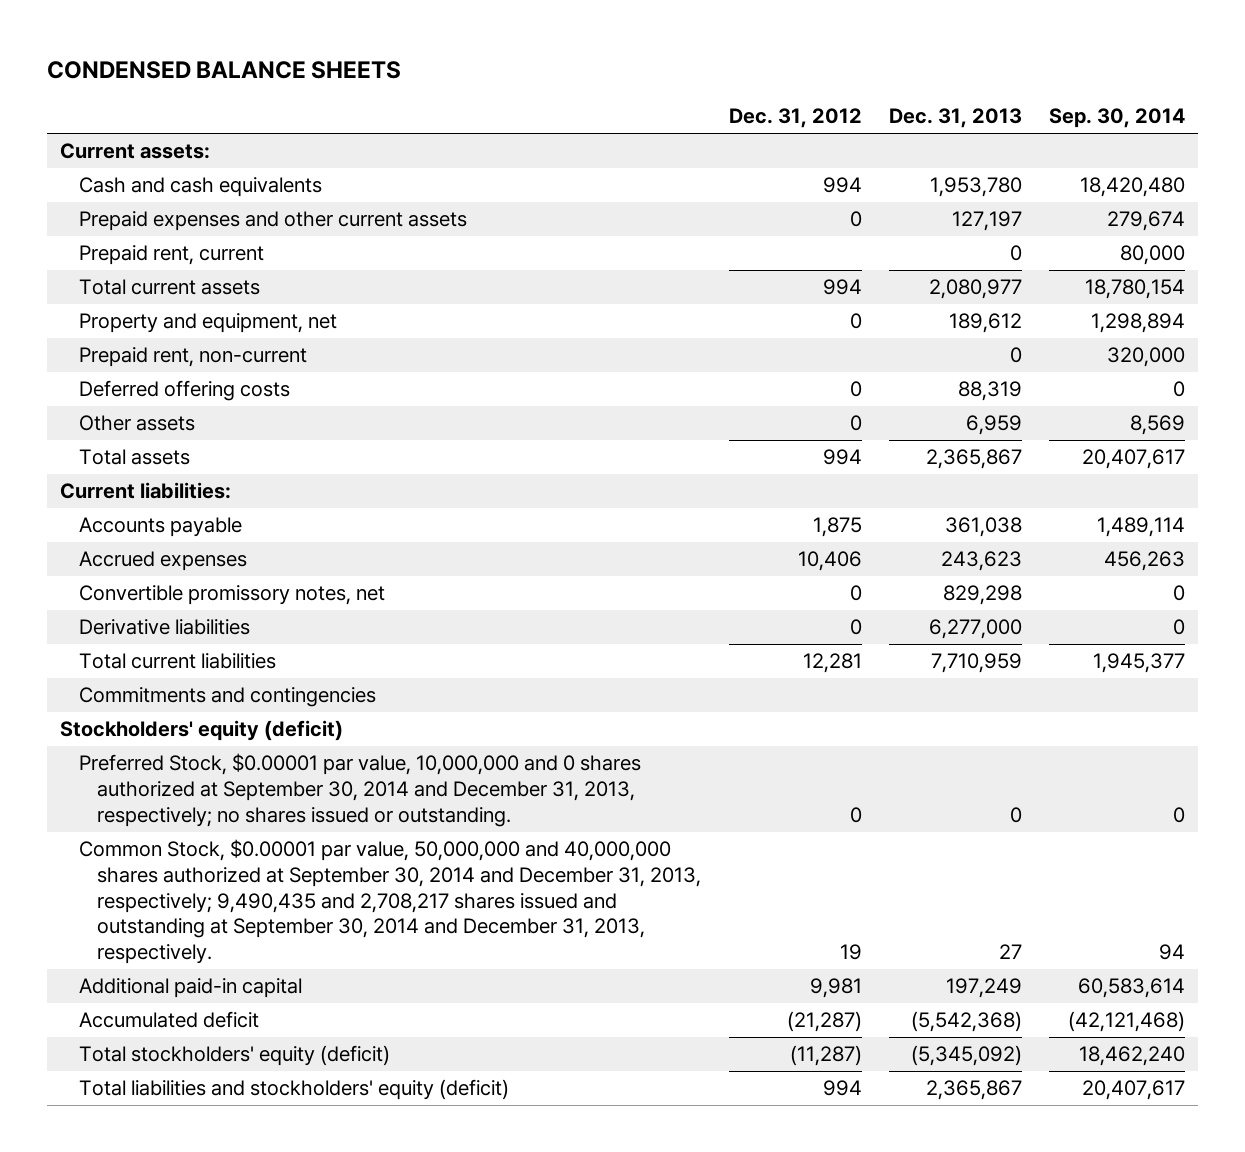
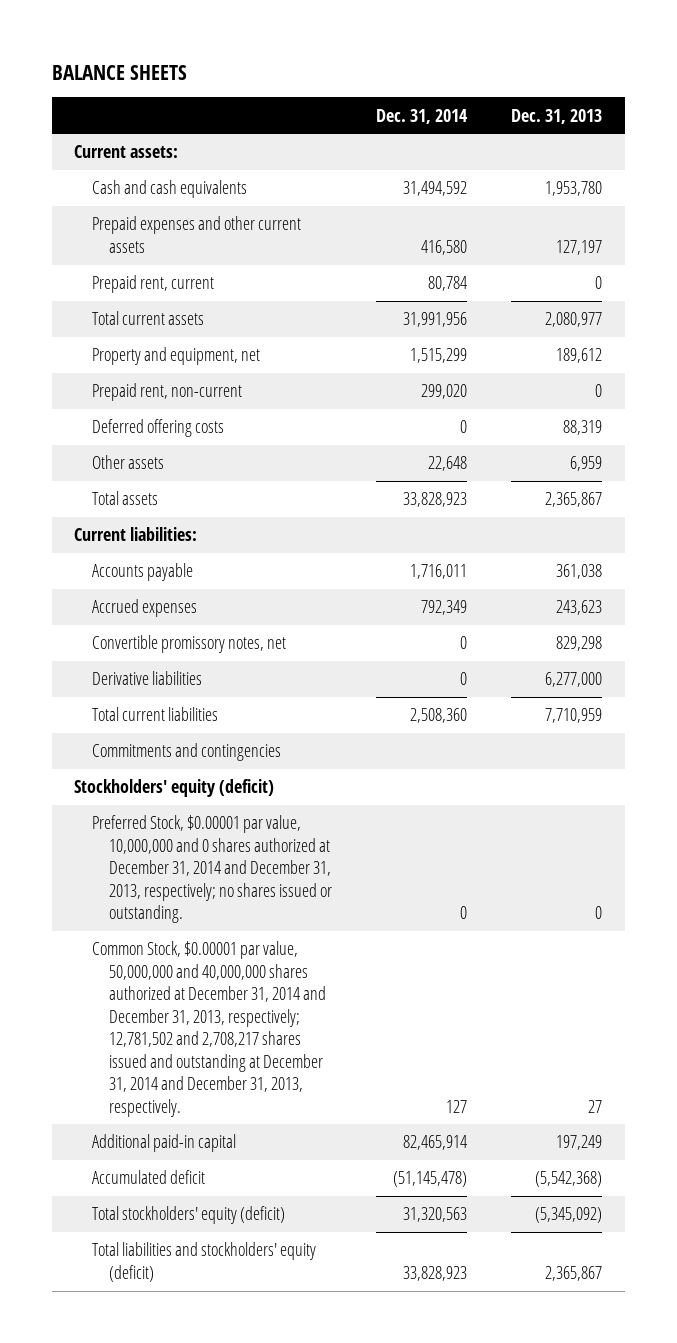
[46,61,401,80] CONDENSED BALANCE SHEETS -> [52,64,188,80] BALANCE SHEETS
[728,108,862,129] Dec. 31, 2012 -> none
[1048,108,1185,129] Sep. 30, 2014 -> none
none -> [376,108,469,124] Dec. 31, 2014
[78,753,641,827] Preferred Stock, $0.00001 par value, 10,000,000 and 0 shares authorized at September 30, 2014 and December 31, 2013, respectively; no shares issued or outstanding. -> [91,815,332,924] Preferred Stock, $0.00001 par value, 10,000,000 and 0 shares authorized at December 31, 2014 and December 31, 2013, respectively; no shares issued or outstanding.
[78,839,702,964] Common Stock, $0.00001 par value, 50,000,000 and 40,000,000 shares authorized at September 30, 2014 and December 31, 2013, respectively; 9,490,435 and 2,708,217 shares issued and outstanding at September 30, 2014 and December 31, 2013, respectively. -> [91,941,326,1117] Common Stock, $0.00001 par value, 50,000,000 and 40,000,000 shares authorized at December 31, 2014 and December 31, 2013, respectively; 12,781,502 and 2,708,217 shares issued and outstanding at December 31, 2014 and December 31, 2013, respectively.

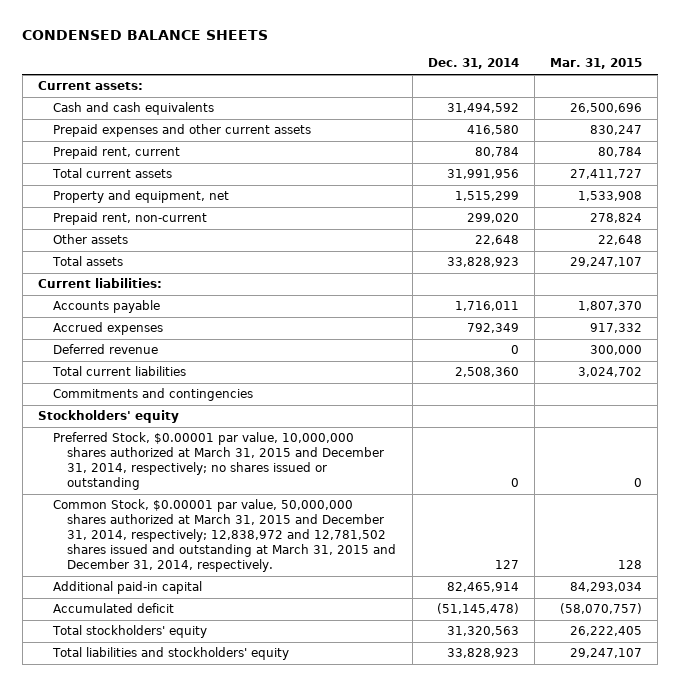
[52,64,188,80] BALANCE SHEETS -> [22,30,269,41] CONDENSED BALANCE SHEETS
[511,108,603,124] Dec. 31, 2013 -> none
none -> [550,58,643,70] Mar. 31, 2015
[91,419,224,438] Deferred offering costs -> none
[91,635,286,654] Convertible promissory notes, net -> none
[91,671,202,686] Derivative liabilities -> none
none -> [52,344,158,355] Deferred revenue
[74,779,275,798] Stockholders' equity (deficit) -> [37,410,179,424] Stockholders' equity
[91,815,332,924] Preferred Stock, $0.00001 par value, 10,000,000 and 0 shares authorized at December 31, 2014 and December 31, 2013, respectively; no shares issued or outstanding. -> [52,432,385,491] Preferred Stock, $0.00001 par value, 10,000,000 shares authorized at March 31, 2015 and December 31, 2014, respectively; no shares issued or outstanding
[91,941,326,1117] Common Stock, $0.00001 par value, 50,000,000 and 40,000,000 shares authorized at December 31, 2014 and December 31, 2013, respectively; 12,781,502 and 2,708,217 shares issued and outstanding at December 31, 2014 and December 31, 2013, respectively. -> [52,499,397,573] Common Stock, $0.00001 par value, 50,000,000 shares authorized at March 31, 2015 and December 31, 2014, respectively; 12,838,972 and 12,781,502 shares issued and outstanding at March 31, 2015 and December 31, 2014, respectively.
[91,1206,285,1225] Total stockholders' equity (deficit) -> [51,625,207,639] Total stockholders' equity
[91,1242,316,1282] Total liabilities and stockholders' equity (deficit) -> [51,647,289,661] Total liabilities and stockholders' equity

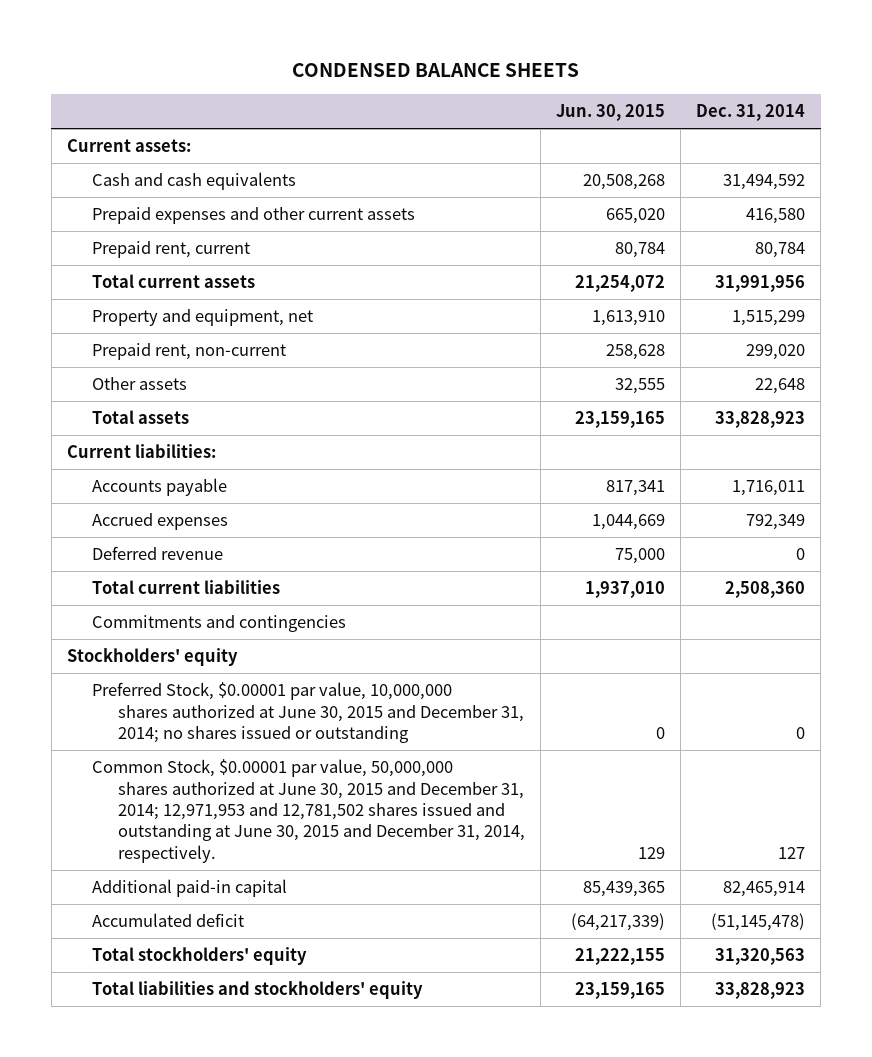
[550,58,643,70] Mar. 31, 2015 -> none
none -> [555,104,665,122] Jun. 30, 2015
[52,432,385,491] Preferred Stock, $0.00001 par value, 10,000,000 shares authorized at March 31, 2015 and December 31, 2014, respectively; no shares issued or outstanding -> [92,682,524,743] Preferred Stock, $0.00001 par value, 10,000,000 shares authorized at June 30, 2015 and December 31, 2014; no shares issued or outstanding
[52,499,397,573] Common Stock, $0.00001 par value, 50,000,000 shares authorized at March 31, 2015 and December 31, 2014, respectively; 12,838,972 and 12,781,502 shares issued and outstanding at March 31, 2015 and December 31, 2014, respectively. -> [92,759,525,863] Common Stock, $0.00001 par value, 50,000,000 shares authorized at June 30, 2015 and December 31, 2014; 12,971,953 and 12,781,502 shares issued and outstanding at June 30, 2015 and December 31, 2014, respectively.

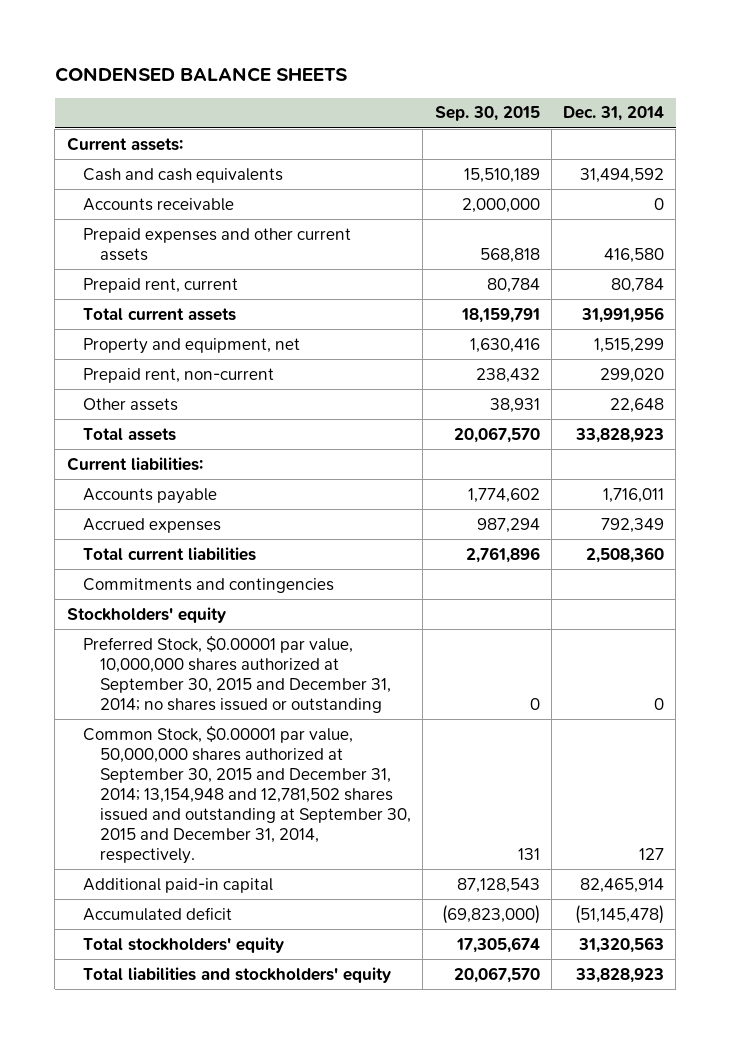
[555,104,665,122] Jun. 30, 2015 -> none
none -> [434,106,540,122] Sep. 30, 2015
none -> [83,197,235,211] Accounts receivable
[92,546,224,561] Deferred revenue -> none
[92,682,524,743] Preferred Stock, $0.00001 par value, 10,000,000 shares authorized at June 30, 2015 and December 31, 2014; no shares issued or outstanding -> [83,635,392,713] Preferred Stock, $0.00001 par value, 10,000,000 shares authorized at September 30, 2015 and December 31, 2014; no shares issued or outstanding
[92,759,525,863] Common Stock, $0.00001 par value, 50,000,000 shares authorized at June 30, 2015 and December 31, 2014; 12,971,953 and 12,781,502 shares issued and outstanding at June 30, 2015 and December 31, 2014, respectively. -> [83,725,412,864] Common Stock, $0.00001 par value, 50,000,000 shares authorized at September 30, 2015 and December 31, 2014; 13,154,948 and 12,781,502 shares issued and outstanding at September 30, 2015 and December 31, 2014, respectively.

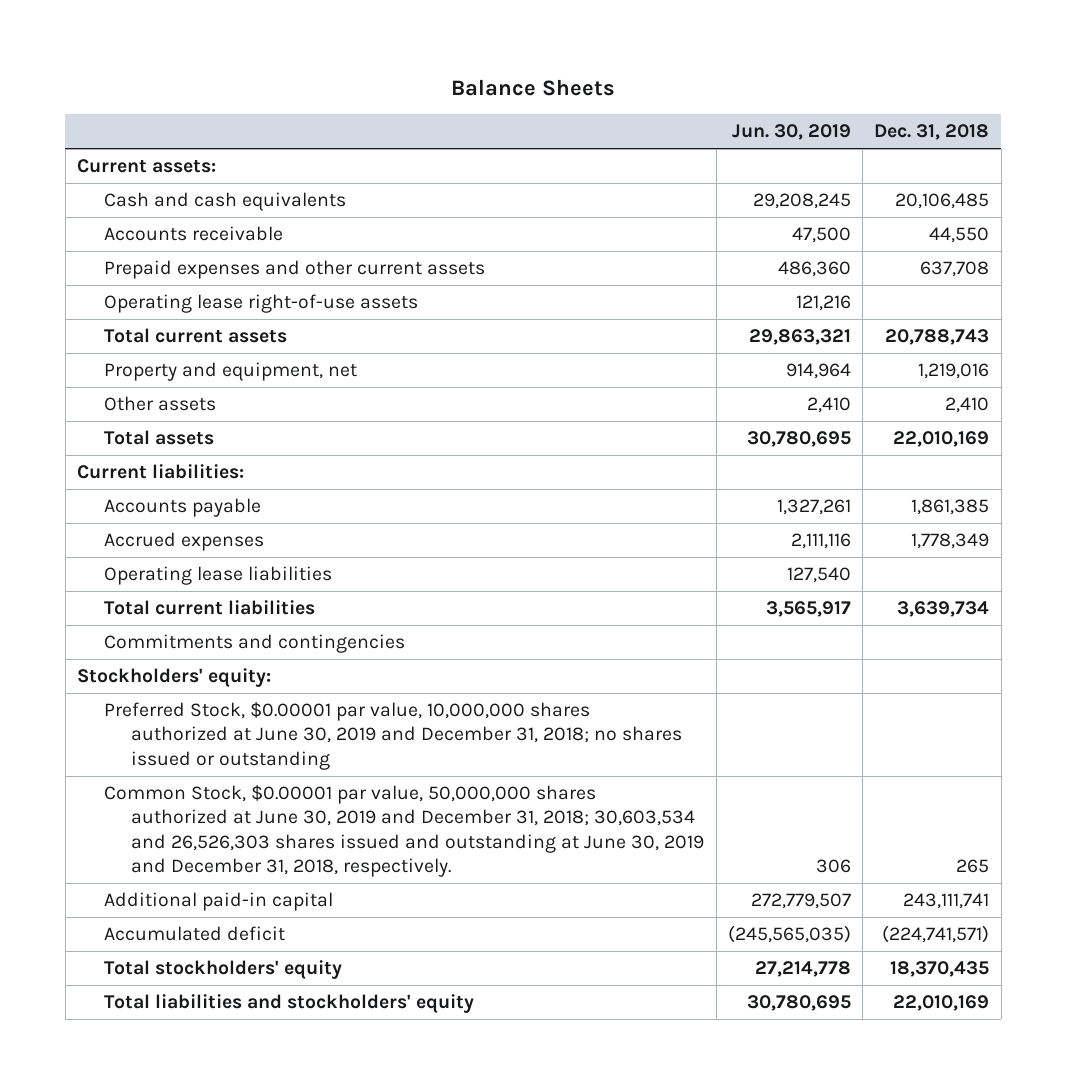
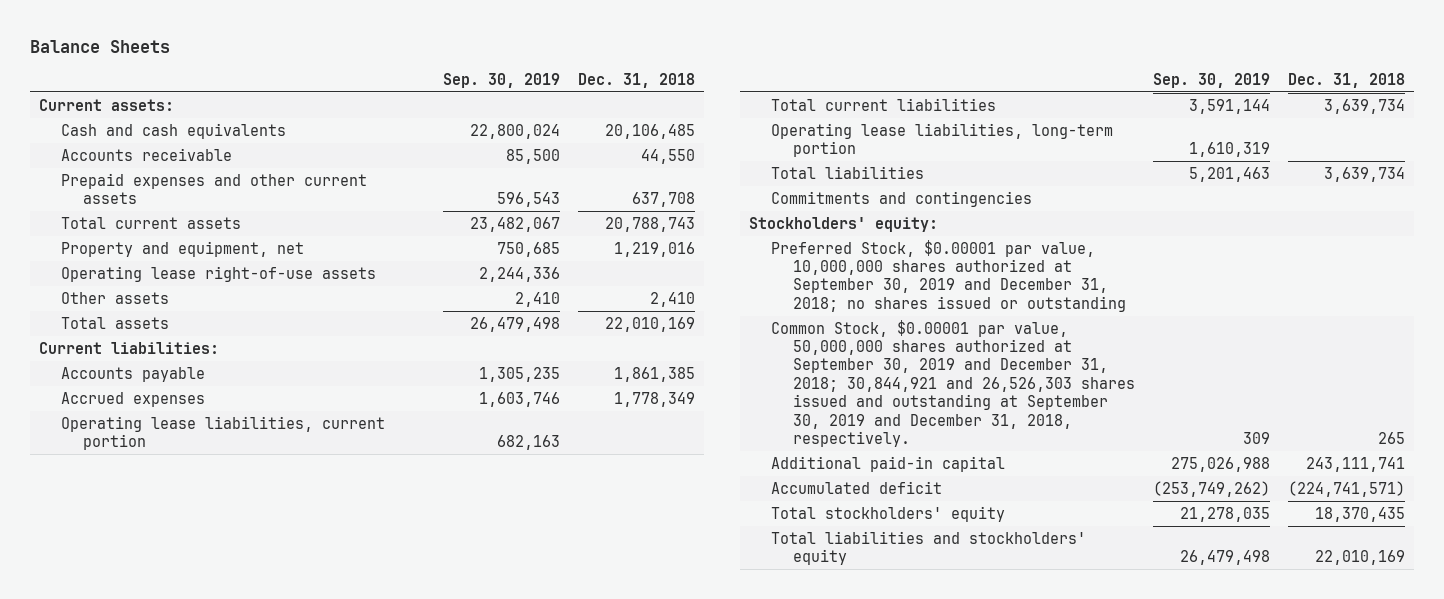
[731,124,851,141] Jun. 30, 2019 -> none
none -> [442,72,560,88] Sep. 30, 2019
[104,294,419,314] Operating lease right-of-use assets -> [61,265,377,282] Operating lease right-of-use assets
[104,566,333,586] Operating lease liabilities -> [61,415,386,451] Operating lease liabilities, current portion
none -> [770,122,1113,158] Operating lease liabilities, long-term portion
none -> [770,165,924,179] Total liabilities
[104,702,683,770] Preferred Stock, $0.00001 par value, 10,000,000 shares authorized at June 30, 2019 and December 31, 2018; no shares issued or outstanding -> [770,239,1126,312] Preferred Stock, $0.00001 par value, 10,000,000 shares authorized at September 30, 2019 and December 31, 2018; no shares issued or outstanding
[104,785,705,878] Common Stock, $0.00001 par value, 50,000,000 shares authorized at June 30, 2019 and December 31, 2018; 30,603,534 and 26,526,303 shares issued and outstanding at June 30, 2019 and December 31, 2018, respectively. -> [770,319,1135,448] Common Stock, $0.00001 par value, 50,000,000 shares authorized at September 30, 2019 and December 31, 2018; 30,844,921 and 26,526,303 shares issued and outstanding at September 30, 2019 and December 31, 2018, respectively.

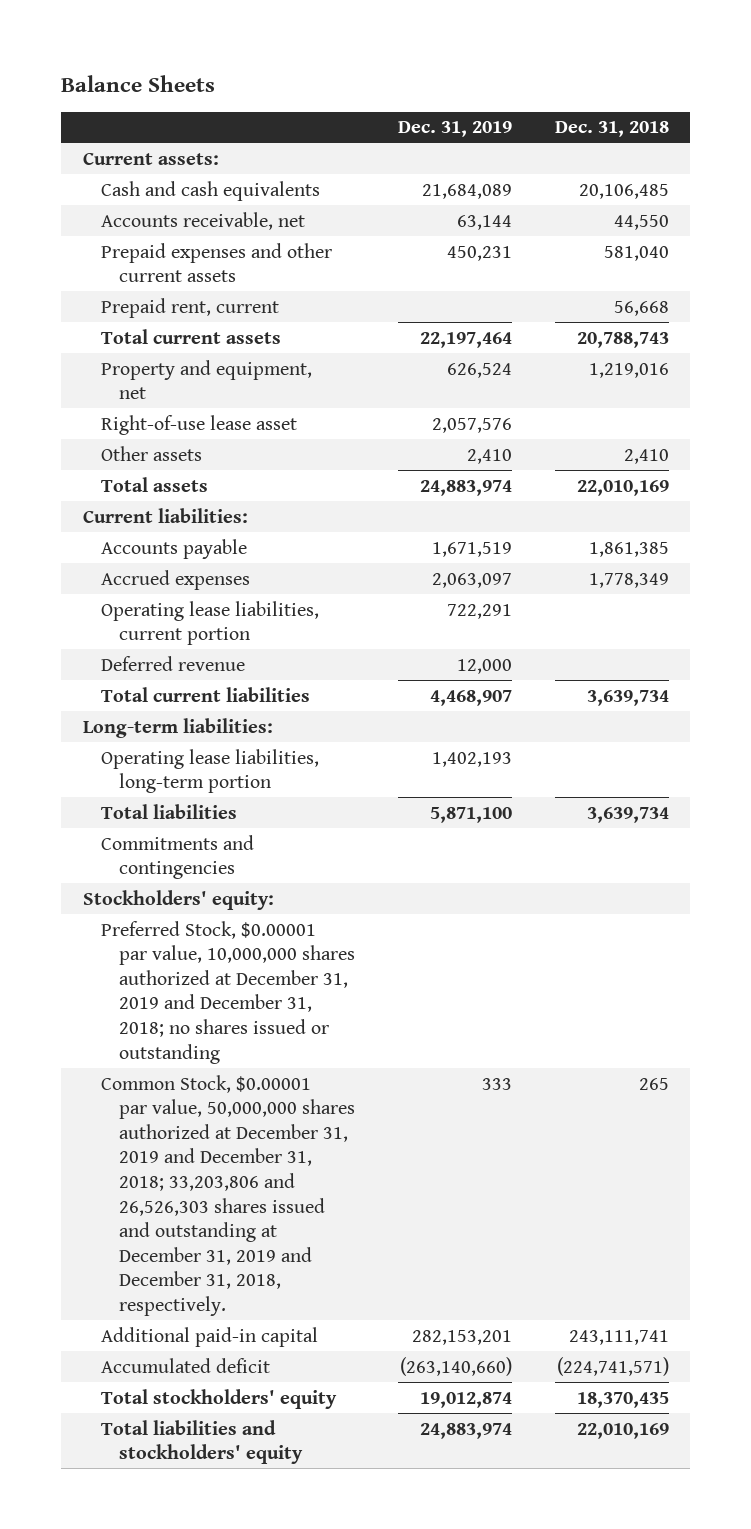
[442,72,560,88] Sep. 30, 2019 -> none
none -> [397,121,512,138] Dec. 31, 2019
[61,147,233,161] Accounts receivable -> [100,211,305,230] Accounts receivable, net
[632,192,696,208] 637,708 -> [603,245,669,261] 581,040
none -> [100,297,279,318] Prepaid rent, current
[61,265,377,282] Operating lease right-of-use assets -> [100,414,297,435] Right-of-use lease asset
none -> [100,655,245,671] Deferred revenue
none -> [82,717,273,738] Long-term liabilities:
[770,239,1126,312] Preferred Stock, $0.00001 par value, 10,000,000 shares authorized at September 30, 2019 and December 31, 2018; no shares issued or outstanding -> [100,920,356,1064] Preferred Stock, $0.00001 par value, 10,000,000 shares authorized at December 31, 2019 and December 31, 2018; no shares issued or outstanding
[770,319,1135,448] Common Stock, $0.00001 par value, 50,000,000 shares authorized at September 30, 2019 and December 31, 2018; 30,844,921 and 26,526,303 shares issued and outstanding at September 30, 2019 and December 31, 2018, respectively. -> [100,1074,356,1316] Common Stock, $0.00001 par value, 50,000,000 shares authorized at December 31, 2019 and December 31, 2018; 33,203,806 and 26,526,303 shares issued and outstanding at December 31, 2019 and December 31, 2018, respectively.

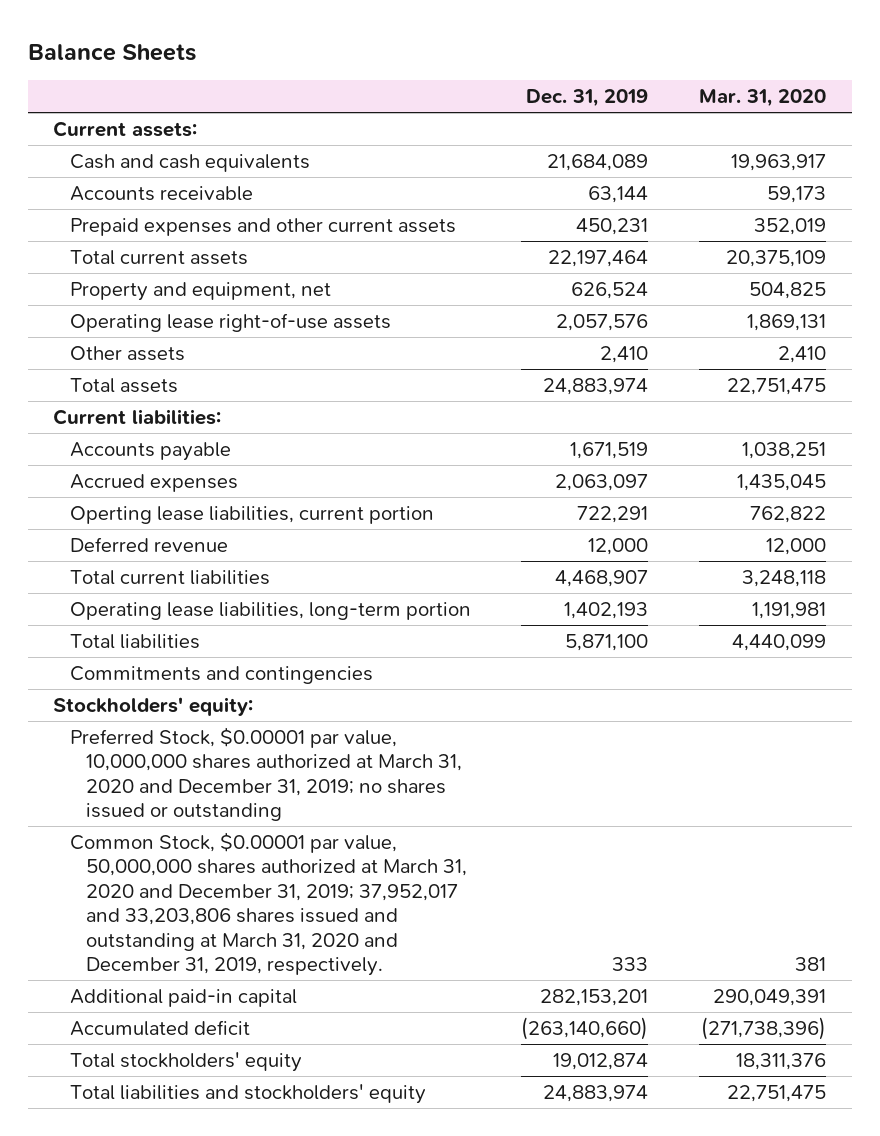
[554,121,669,138] Dec. 31, 2018 -> none
none -> [699,88,827,107] Mar. 31, 2020
[100,211,305,230] Accounts receivable, net -> [69,185,253,201] Accounts receivable
[100,297,279,318] Prepaid rent, current -> none
[100,414,297,435] Right-of-use lease asset -> [69,312,391,332] Operating lease right-of-use assets
[100,600,319,646] Operating lease liabilities, current portion -> [69,505,434,524] Operting lease liabilities, current portion
[82,717,273,738] Long-term liabilities: -> none
[100,920,356,1064] Preferred Stock, $0.00001 par value, 10,000,000 shares authorized at December 31, 2019 and December 31, 2018; no shares issued or outstanding -> [69,726,462,822] Preferred Stock, $0.00001 par value, 10,000,000 shares authorized at March 31, 2020 and December 31, 2019; no shares issued or outstanding
[100,1074,356,1316] Common Stock, $0.00001 par value, 50,000,000 shares authorized at December 31, 2019 and December 31, 2018; 33,203,806 and 26,526,303 shares issued and outstanding at December 31, 2019 and December 31, 2018, respectively. -> [69,831,467,976] Common Stock, $0.00001 par value, 50,000,000 shares authorized at March 31, 2020 and December 31, 2019; 37,952,017 and 33,203,806 shares issued and outstanding at March 31, 2020 and December 31, 2019, respectively.

